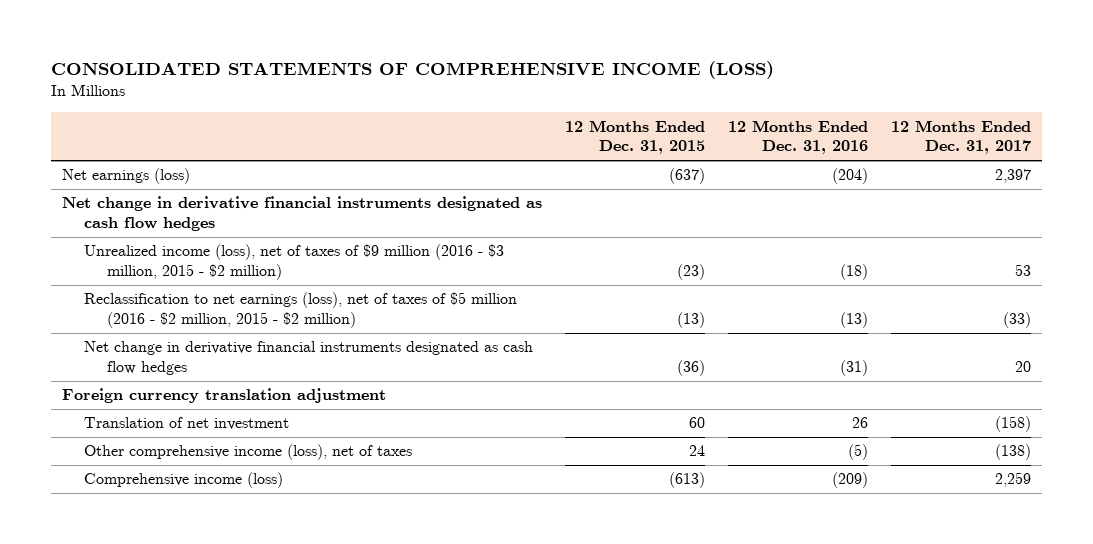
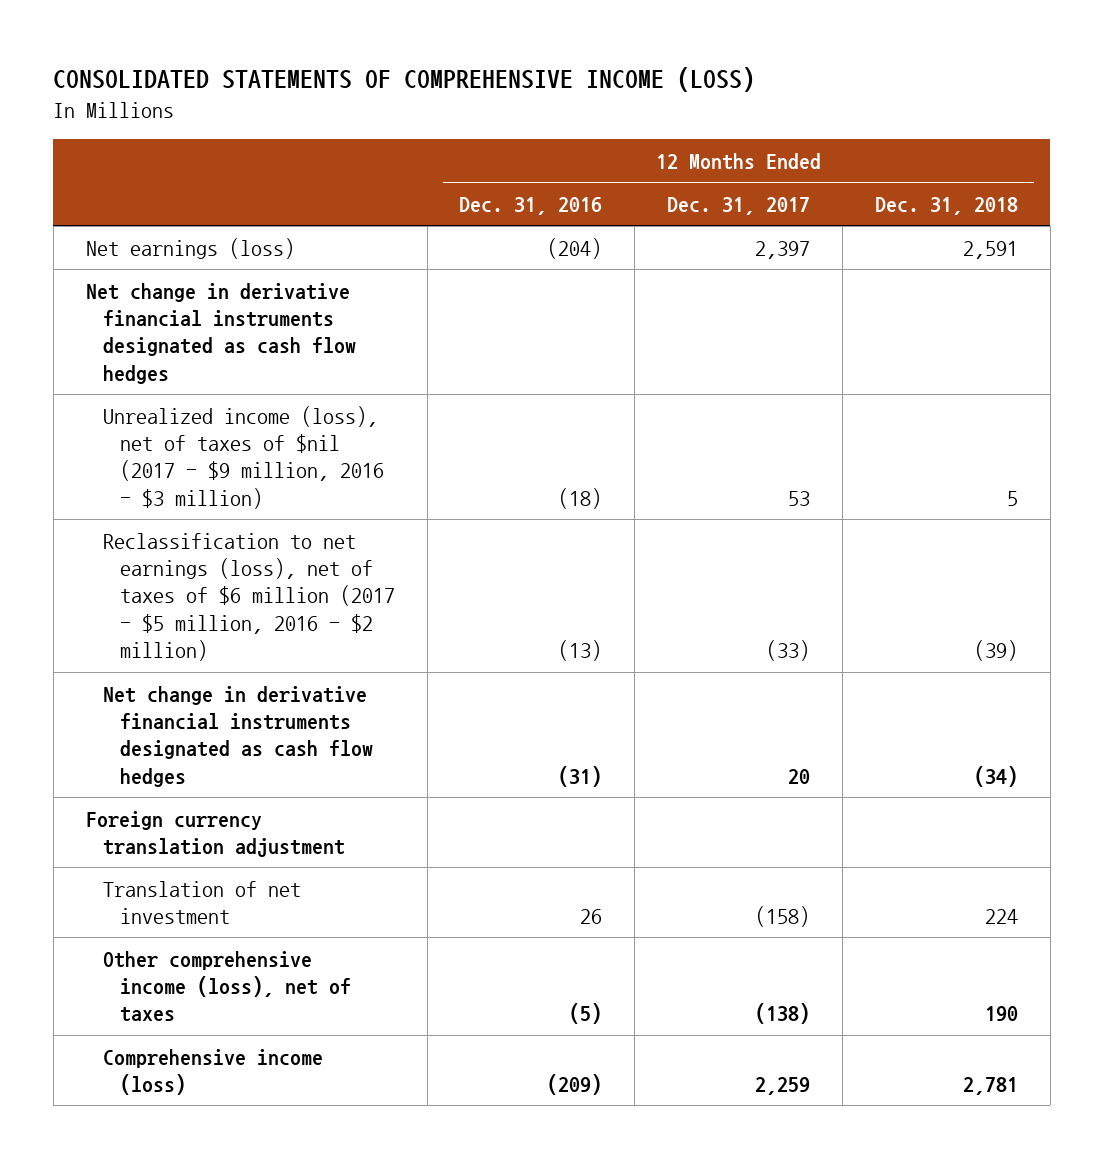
[564,119,705,155] 12 Months Ended Dec. 31, 2015 -> none
none -> [875,196,1019,215] Dec. 31, 2018
[84,244,505,281] Unrealized income (loss), net of taxes of $9 million (2016 - $3 million, 2015 - $2 million) -> [102,405,384,509] Unrealized income (loss), net of taxes of $nil (2017 - $9 million, 2016 - $3 million)
[84,292,518,329] Reclassification to net earnings (loss), net of taxes of $5 million (2016 - $2 million, 2015 - $2 million) -> [102,532,395,661] Reclassification to net earnings (loss), net of taxes of $6 million (2017 - $5 million, 2016 - $2 million)

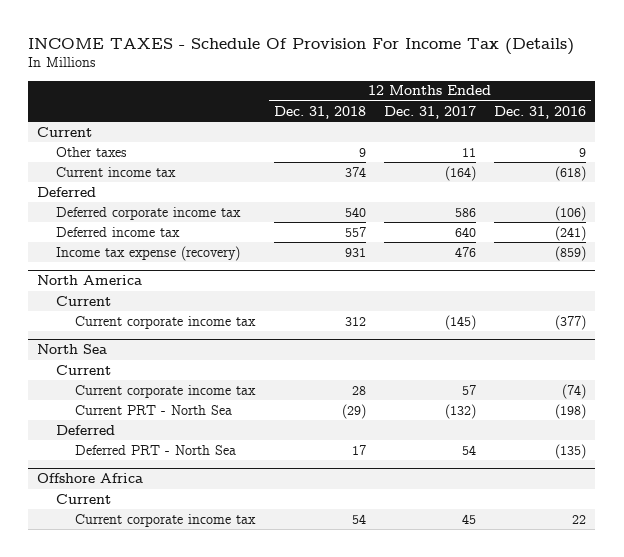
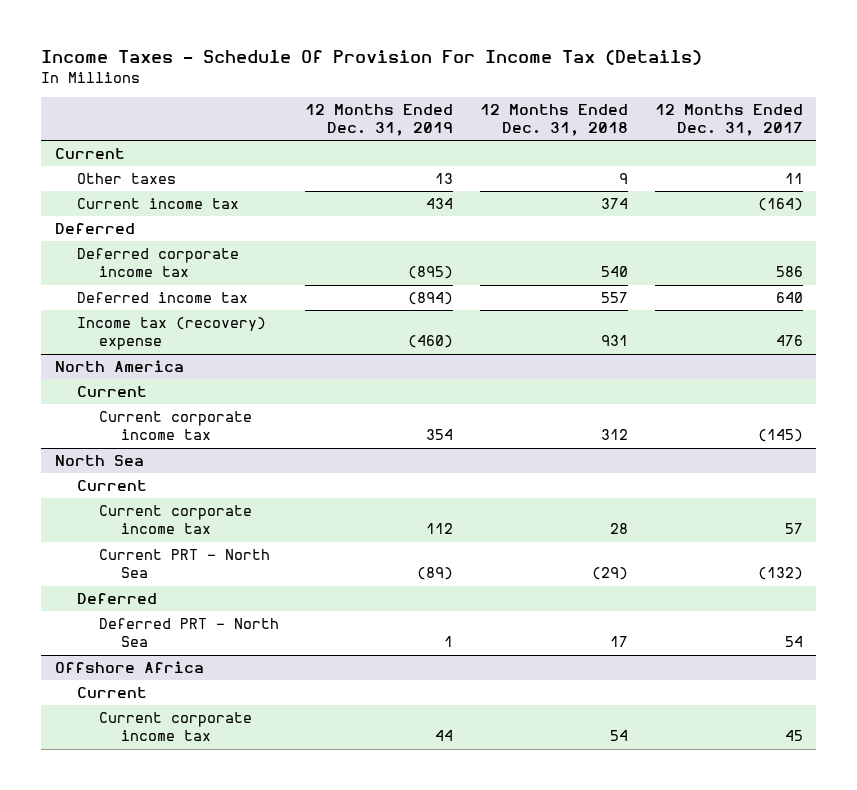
[28,38,575,56] INCOME TAXES - Schedule Of Provision For Income Tax (Details) -> [41,50,703,66] Income Taxes - Schedule Of Provision For Income Tax (Details)
[494,105,587,119] Dec. 31, 2016 -> none
none -> [305,103,454,137] 12 Months Ended Dec. 31, 2019
[56,245,241,261] Income tax expense (recovery) -> [76,317,266,351] Income tax (recovery) expense

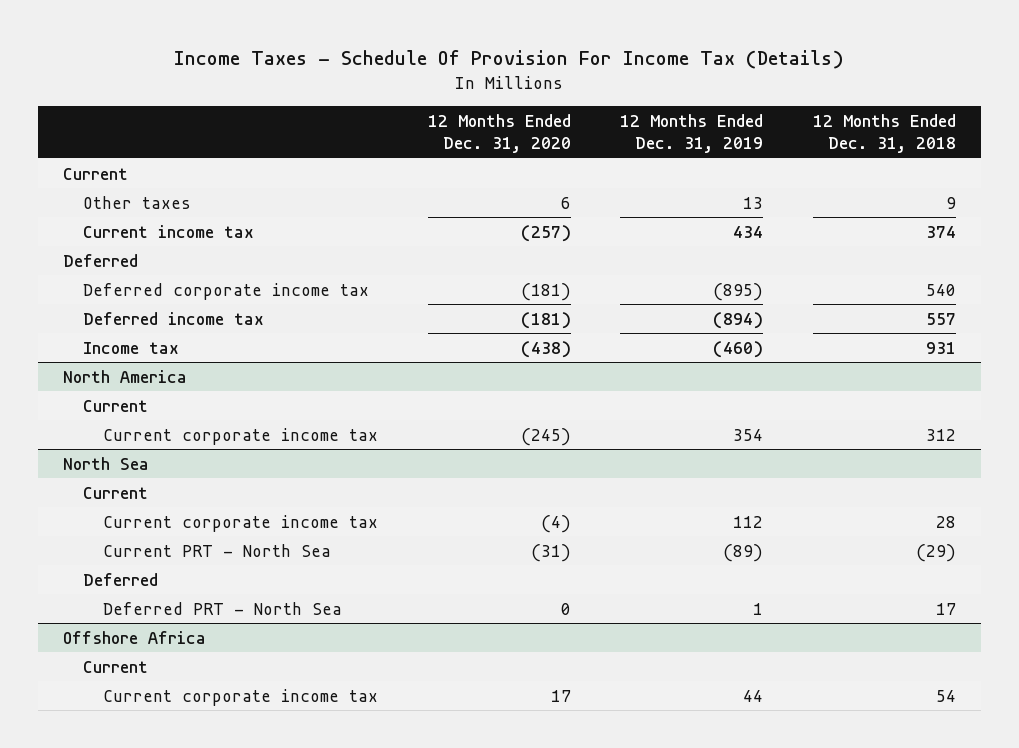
[654,103,803,137] 12 Months Ended Dec. 31, 2017 -> none
none -> [427,113,571,154] 12 Months Ended Dec. 31, 2020
[76,317,266,351] Income tax (recovery) expense -> [82,341,179,354] Income tax

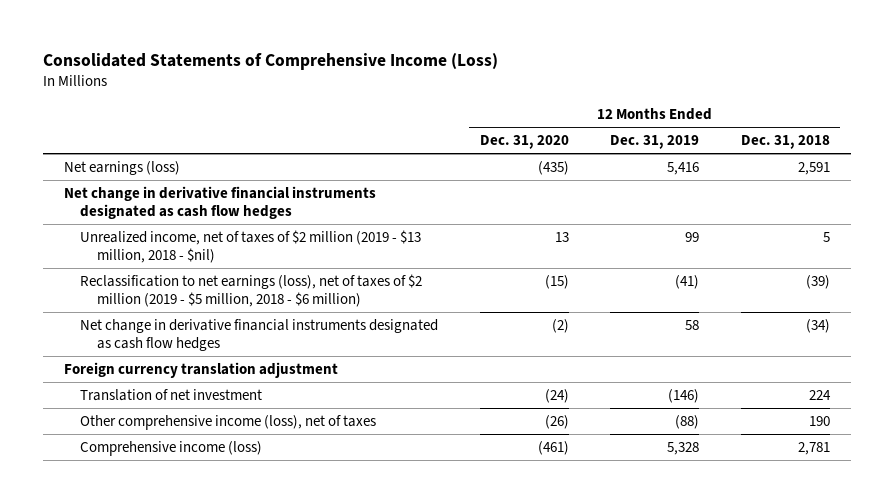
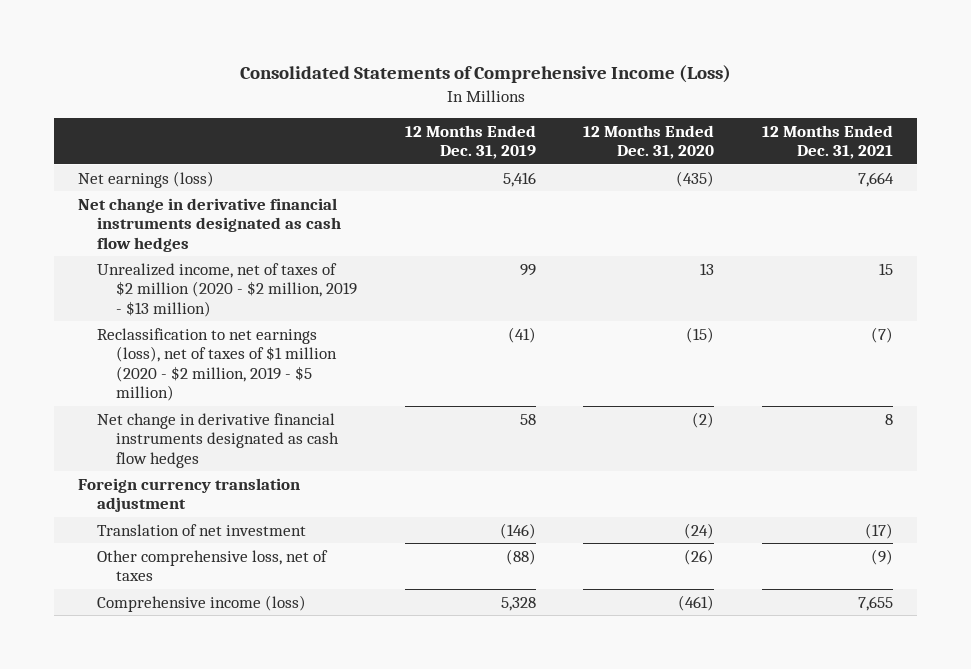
[740,135,830,150] Dec. 31, 2018 -> none
none -> [762,124,894,160] 12 Months Ended Dec. 31, 2021
[80,229,422,263] Unrealized income, net of taxes of $2 million (2019 - $13 million, 2018 - $nil) -> [96,262,358,317] Unrealized income, net of taxes of $2 million (2020 - $2 million, 2019 - $13 million)
[80,273,423,307] Reclassification to net earnings (loss), net of taxes of $2 million (2019 - $5 million, 2018 - $6 million) -> [96,327,338,402] Reclassification to net earnings (loss), net of taxes of $1 million (2020 - $2 million, 2019 - $5 million)
[80,414,377,430] Other comprehensive income (loss), net of taxes -> [96,549,328,582] Other comprehensive loss, net of taxes

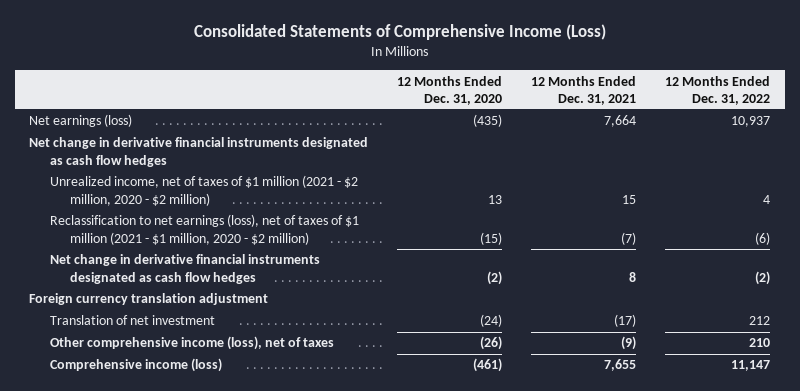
[404,124,536,160] 12 Months Ended Dec. 31, 2019 -> none
none -> [665,75,771,105] 12 Months Ended Dec. 31, 2022
[96,262,358,317] Unrealized income, net of taxes of $2 million (2020 - $2 million, 2019 - $13 million) -> [49,175,358,206] Unrealized income, net of taxes of $1 million (2021 - $2 million, 2020 - $2 million)
[96,327,338,402] Reclassification to net earnings (loss), net of taxes of $1 million (2020 - $2 million, 2019 - $5 million) -> [49,214,359,245] Reclassification to net earnings (loss), net of taxes of $1 million (2021 - $1 million, 2020 - $2 million)
[96,549,328,582] Other comprehensive loss, net of taxes -> [49,336,334,351] Other comprehensive income (loss), net of taxes

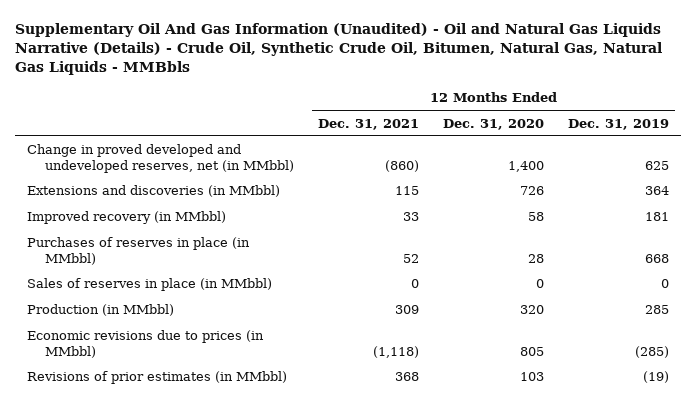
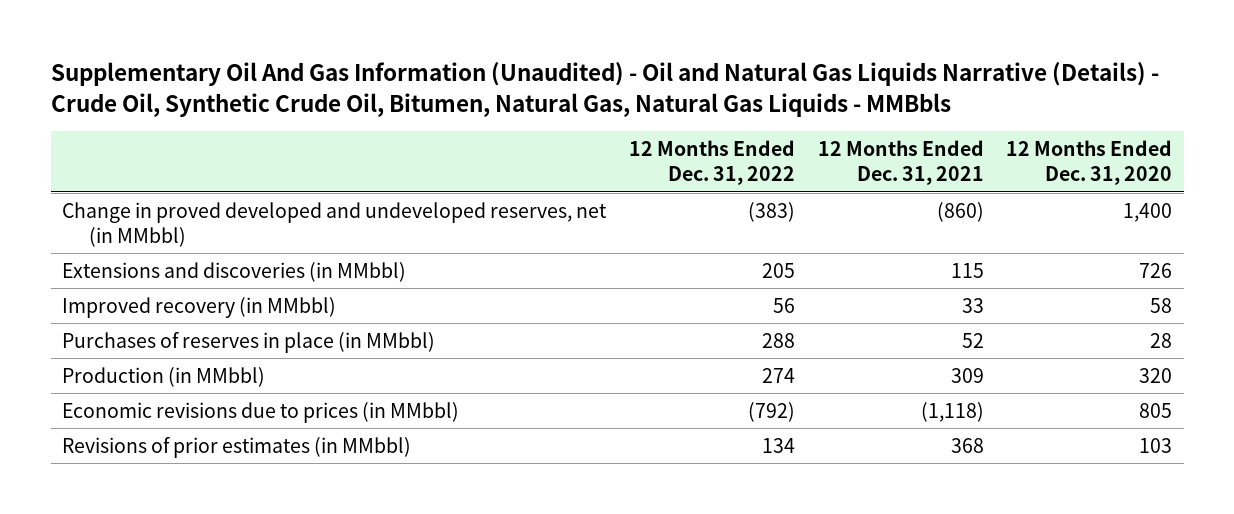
[567,118,669,130] Dec. 31, 2019 -> none
none -> [628,140,795,186] 12 Months Ended Dec. 31, 2022
[26,278,272,292] Sales of reserves in place (in MMbbl) -> none

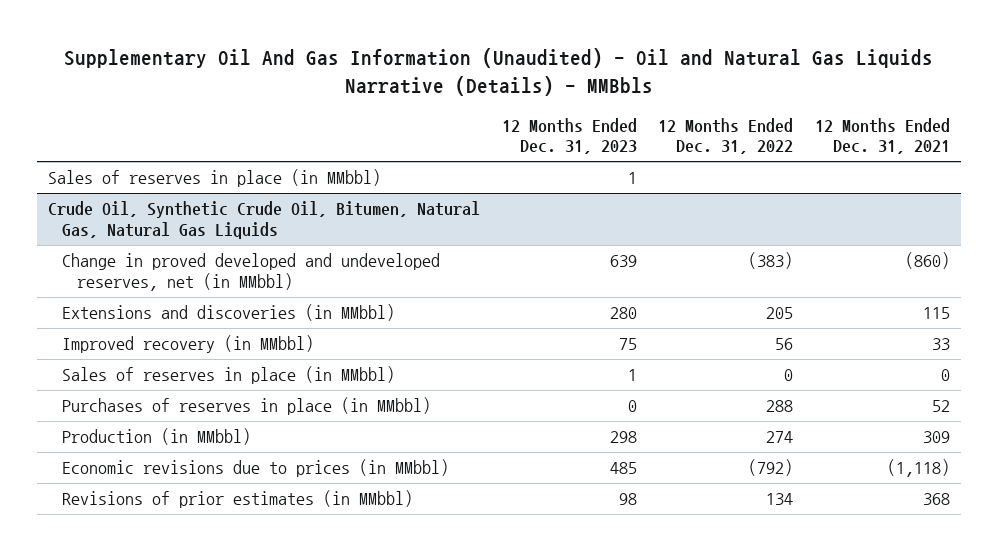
[50,62,1159,117] Supplementary Oil And Gas Information (Unaudited) - Oil and Natural Gas Liquids Narrative (Details) - Crude Oil, Synthetic Crude Oil, Bitumen, Natural Gas, Natural Gas Liquids - MMBbls -> [63,48,933,96] Supplementary Oil And Gas Information (Unaudited) - Oil and Natural Gas Liquids Narrative (Details) - MMBbls
[1006,140,1173,186] 12 Months Ended Dec. 31, 2020 -> none
none -> [501,117,637,155] 12 Months Ended Dec. 31, 2023
none -> [47,169,381,188] Sales of reserves in place (in MMbbl)
none -> [47,201,480,239] Crude Oil, Synthetic Crude Oil, Bitumen, Natural Gas, Natural Gas Liquids
none -> [62,366,396,385] Sales of reserves in place (in MMbbl)

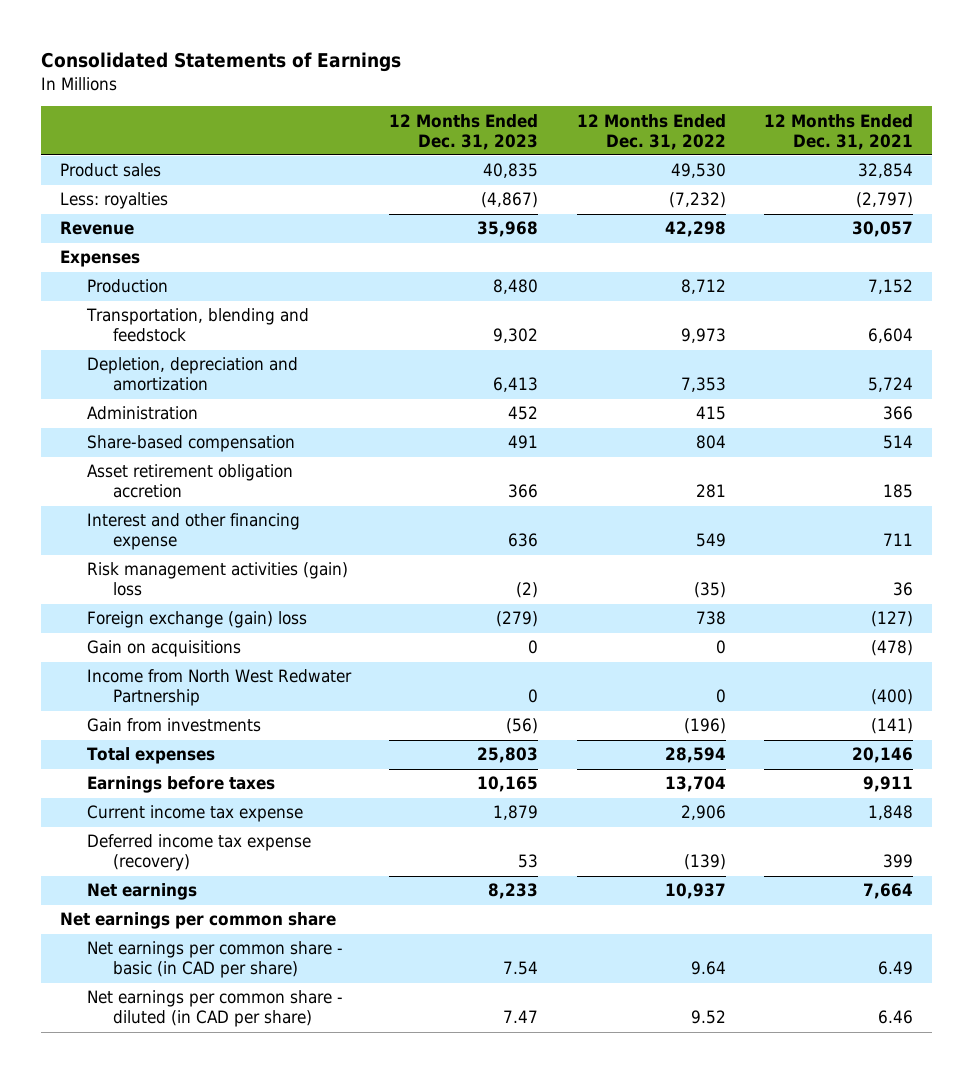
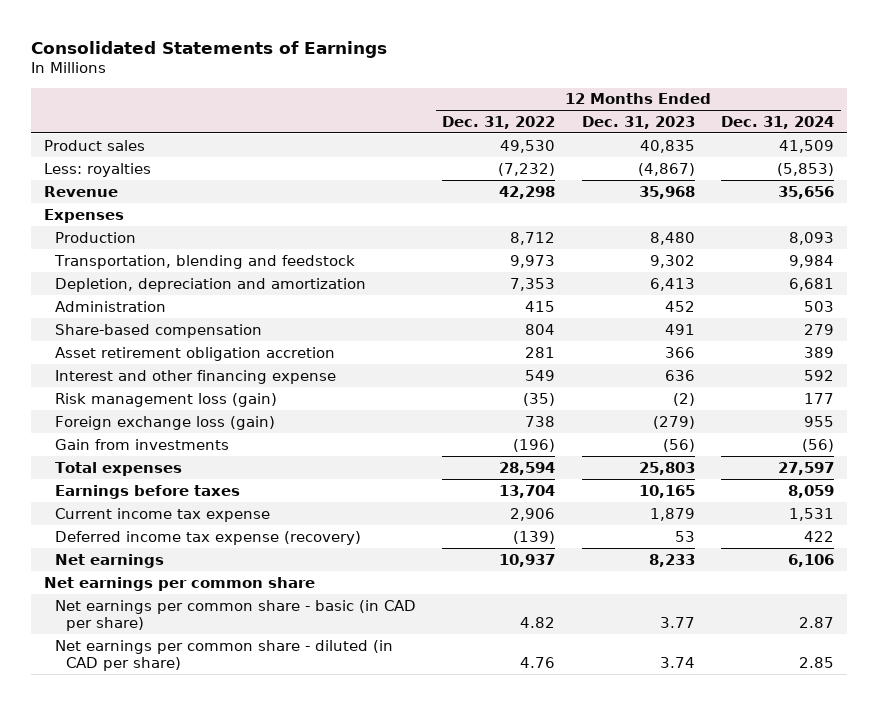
[764,113,914,150] 12 Months Ended Dec. 31, 2021 -> none
none -> [720,115,834,129] Dec. 31, 2024
[86,640,241,658] Gain on acquisitions -> none
[86,669,352,707] Income from North West Redwater Partnership -> none
[86,562,348,597] Risk management activities (gain) loss -> [55,392,278,407] Risk management loss (gain)
[86,611,307,629] Foreign exchange (gain) loss -> [55,415,276,430] Foreign exchange loss (gain)
[503,961,539,976] 7.54 -> [659,617,695,629] 3.77
[690,961,726,976] 9.64 -> [520,617,556,629] 4.82
[503,1010,539,1024] 7.47 -> [659,657,695,669] 3.74
[690,1010,726,1025] 9.52 -> [520,657,556,669] 4.76

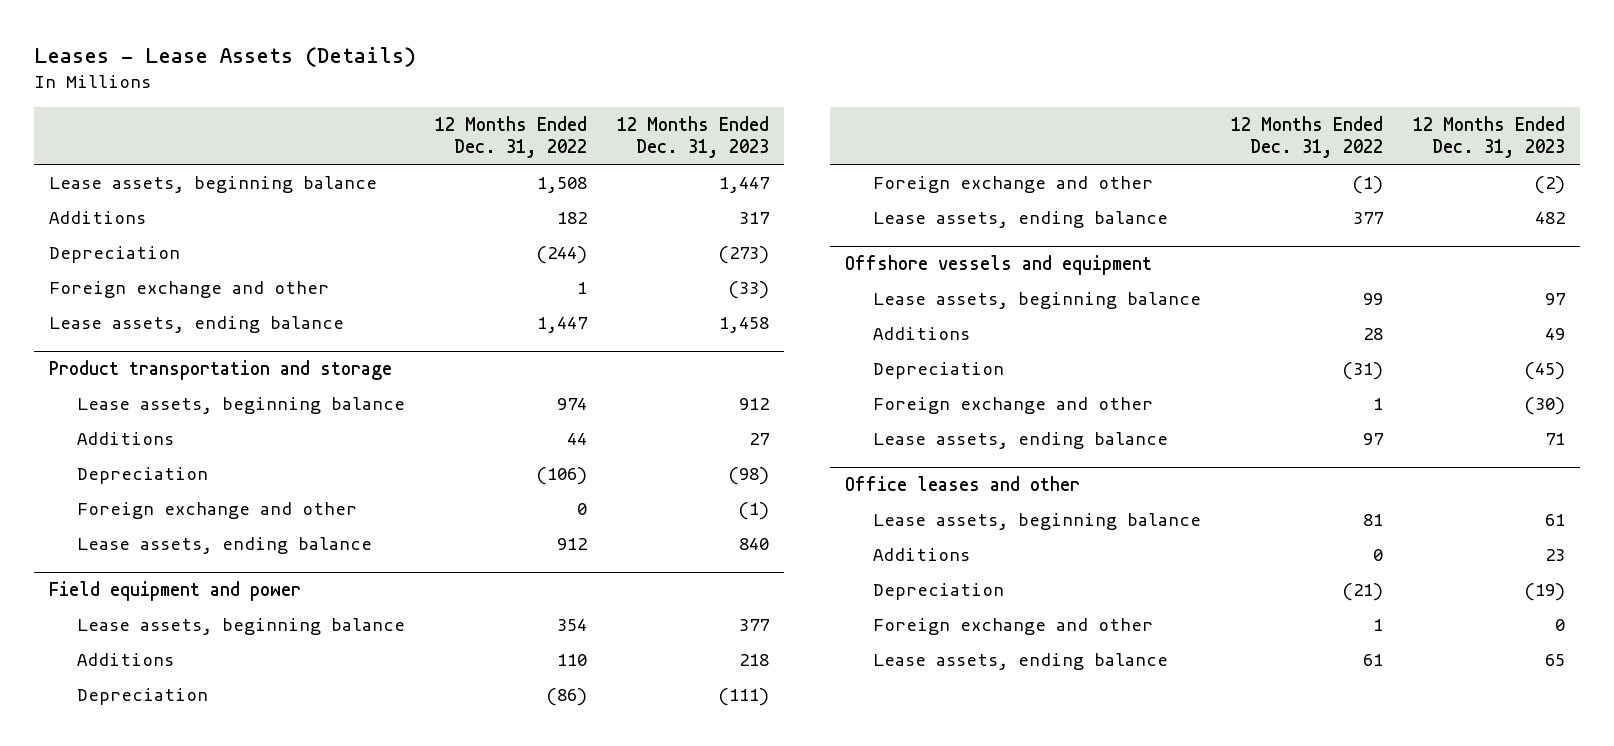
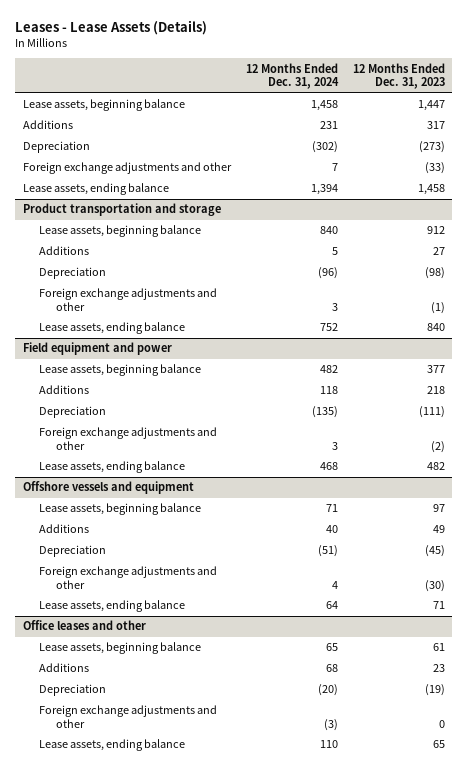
[435,115,588,159] 12 Months Ended Dec. 31, 2022 -> none
none -> [245,62,339,90] 12 Months Ended Dec. 31, 2024
[49,280,330,298] Foreign exchange and other -> [22,162,232,175] Foreign exchange adjustments and other
[77,501,358,519] Foreign exchange and other -> [39,288,218,311] Foreign exchange adjustments and other
[873,175,1154,193] Foreign exchange and other -> [39,427,218,450] Foreign exchange adjustments and other
[873,396,1154,414] Foreign exchange and other -> [39,566,218,589] Foreign exchange adjustments and other
[873,617,1154,635] Foreign exchange and other -> [39,705,218,728] Foreign exchange adjustments and other

